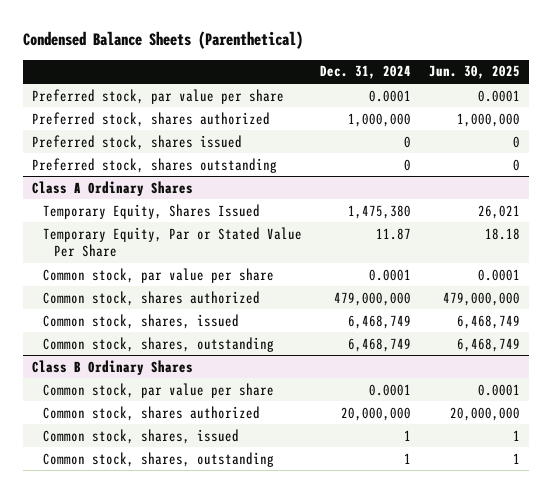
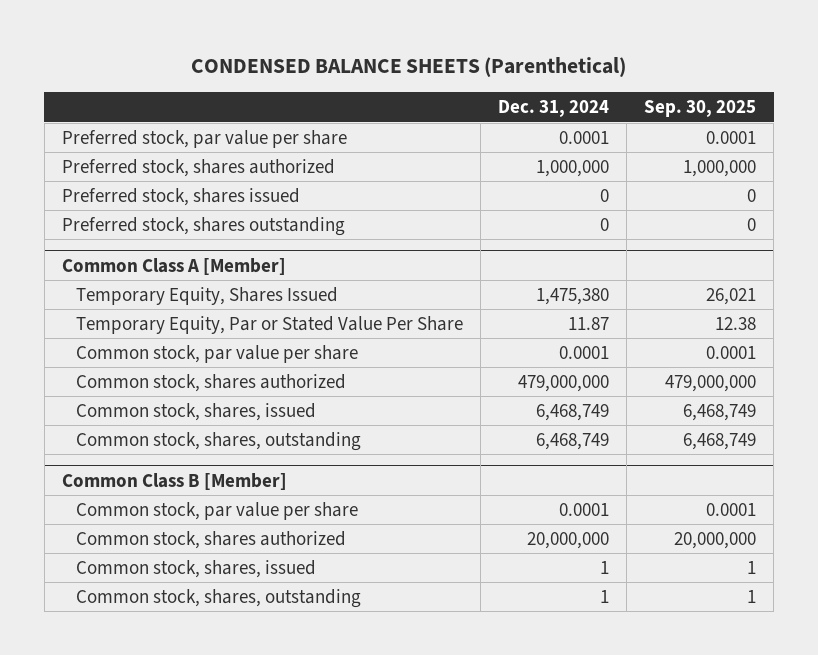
[22,31,303,50] Condensed Balance Sheets (Parenthetical) -> [190,57,626,78] CONDENSED BALANCE SHEETS (Parenthetical)
[429,65,521,80] Jun. 30, 2025 -> none
none -> [644,100,757,118] Sep. 30, 2025
[31,180,193,196] Class A Ordinary Shares -> [61,257,286,275] Common Class A [Member]
[31,359,193,375] Class B Ordinary Shares -> [61,472,287,490] Common Class B [Member]

